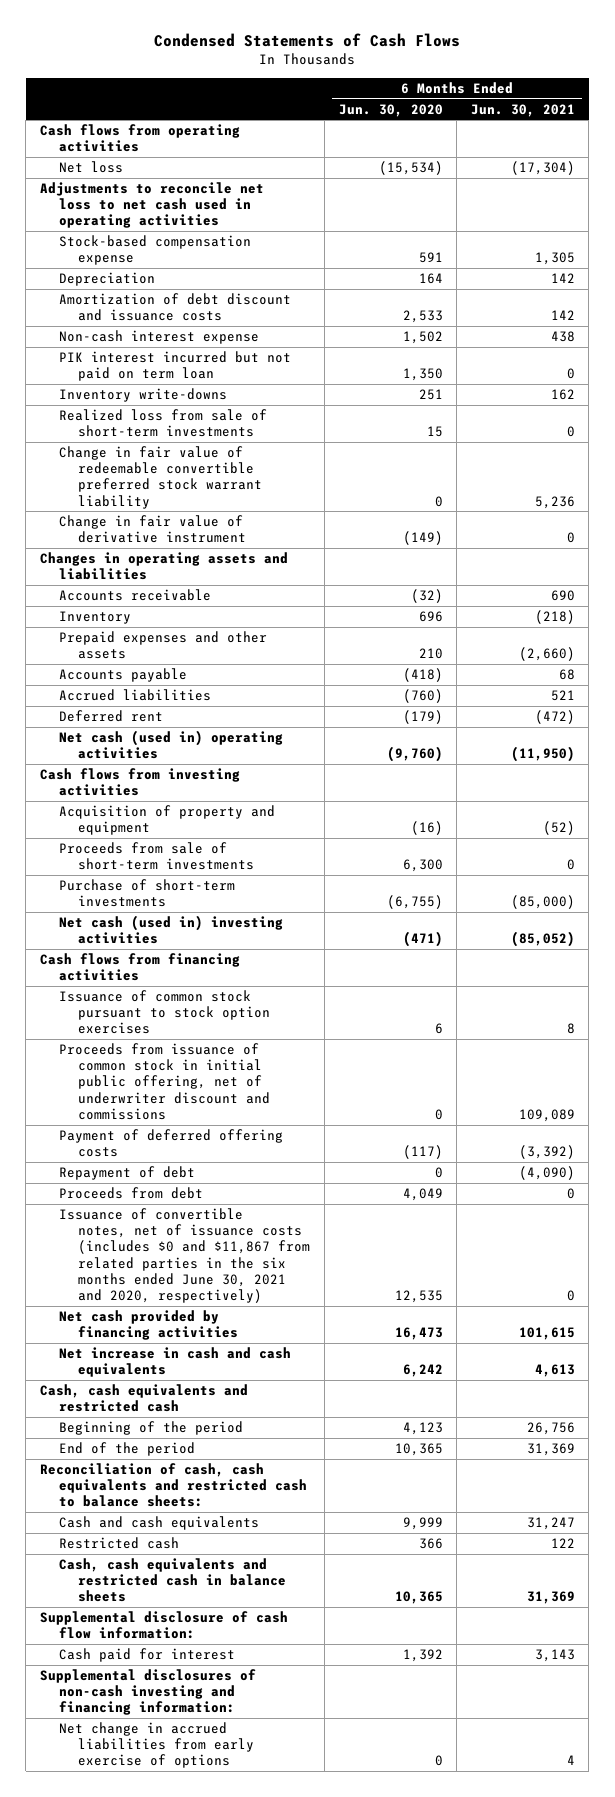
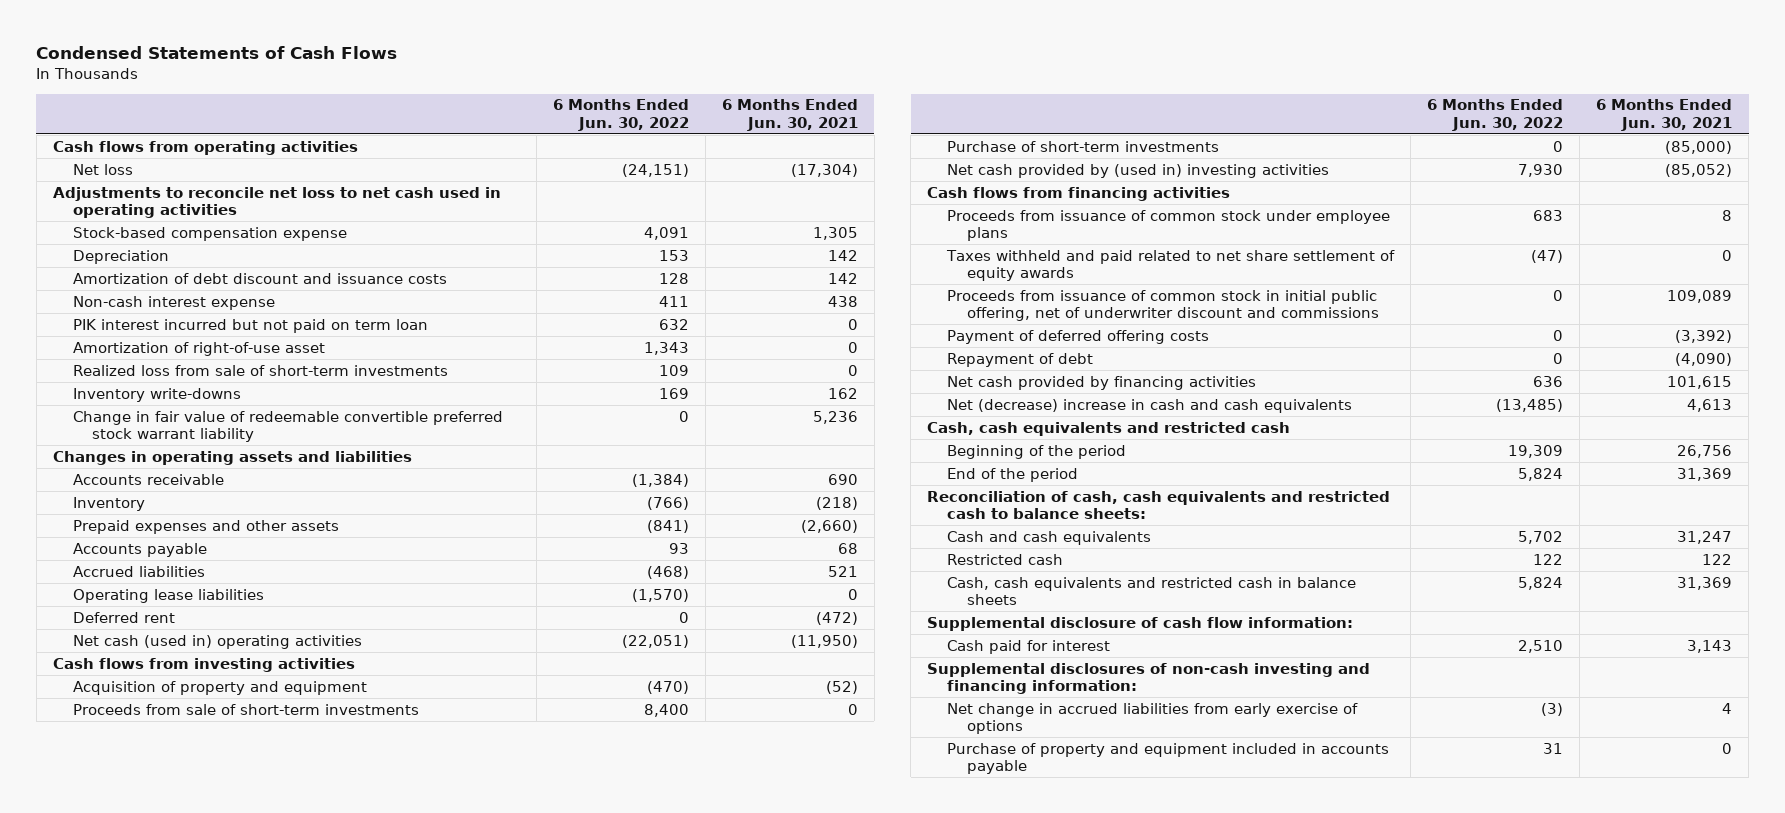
[338,103,443,117] Jun. 30, 2020 -> none
none -> [552,99,689,131] 6 Months Ended Jun. 30, 2022
none -> [72,341,325,356] Amortization of right-of-use asset
[59,388,228,403] Inventory write-downs -> [72,387,241,402] Inventory write-downs
[59,515,247,544] Change in fair value of derivative instrument -> none
none -> [72,588,264,603] Operating lease liabilities
[59,915,284,945] Net cash (used in) investing activities -> [947,163,1330,178] Net cash provided by (used in) investing activities
[59,990,271,1035] Issuance of common stock pursuant to stock option exercises -> none
none -> [947,209,1391,241] Proceeds from issuance of common stock under employee plans
none -> [946,249,1396,281] Taxes withheld and paid related to net share settlement of equity awards
[59,1187,204,1200] Proceeds from debt -> none
[59,1208,311,1303] Issuance of convertible notes, net of issuance costs (includes $0 and $11,867 from related parties in the six months ended June 30, 2021 and 2020, respectively) -> none
[59,1347,292,1378] Net increase in cash and cash equivalents -> [947,398,1353,413] Net (decrease) increase in cash and cash equivalents
none -> [947,742,1390,774] Purchase of property and equipment included in accounts payable

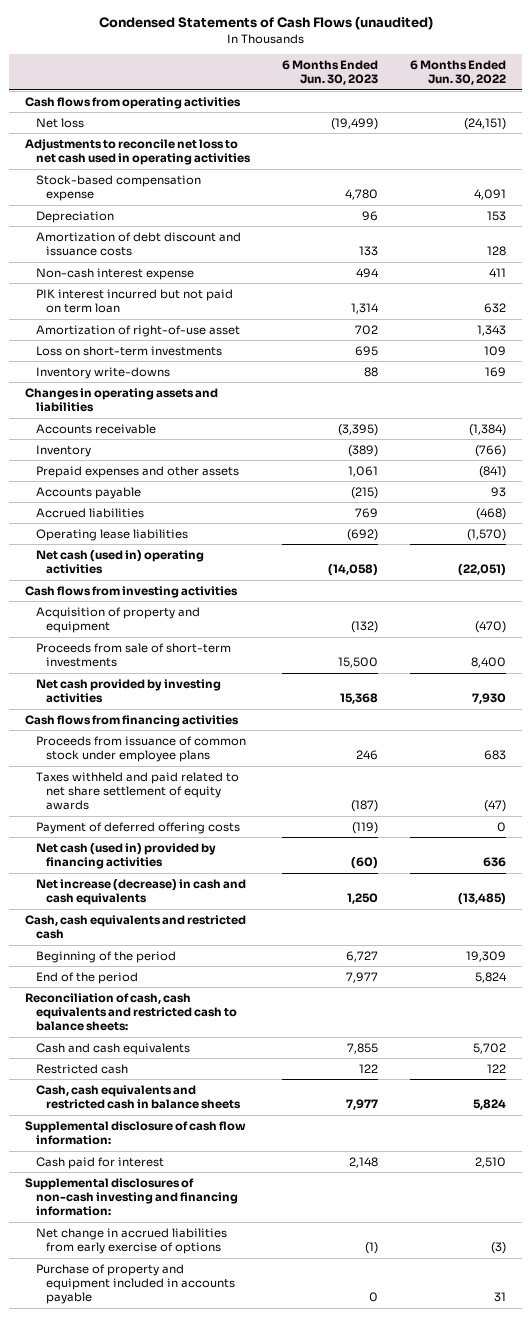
[36,46,398,60] Condensed Statements of Cash Flows -> [98,16,433,31] Condensed Statements of Cash Flows (unaudited)
[721,99,858,131] 6 Months Ended Jun. 30, 2021 -> none
none -> [281,60,378,86] 6 Months Ended Jun. 30, 2023
[72,364,448,376] Realized loss from sale of short-term investments -> [35,345,222,356] Loss on short-term investments
[72,410,503,442] Change in fair value of redeemable convertible preferred stock warrant liability -> none
[72,611,175,623] Deferred rent -> none
[947,140,1220,152] Purchase of short-term investments -> none
[947,163,1330,178] Net cash provided by (used in) investing activities -> [35,678,221,704] Net cash provided by investing activities
[947,289,1380,321] Proceeds from issuance of common stock in initial public offering, net of underwriter discount and commissions -> none
[947,352,1094,367] Repayment of debt -> none
[947,375,1257,390] Net cash provided by financing activities -> [35,842,216,870] Net cash (used in) provided by financing activities
[947,398,1353,413] Net (decrease) increase in cash and cash equivalents -> [35,878,246,906] Net increase (decrease) in cash and cash equivalents

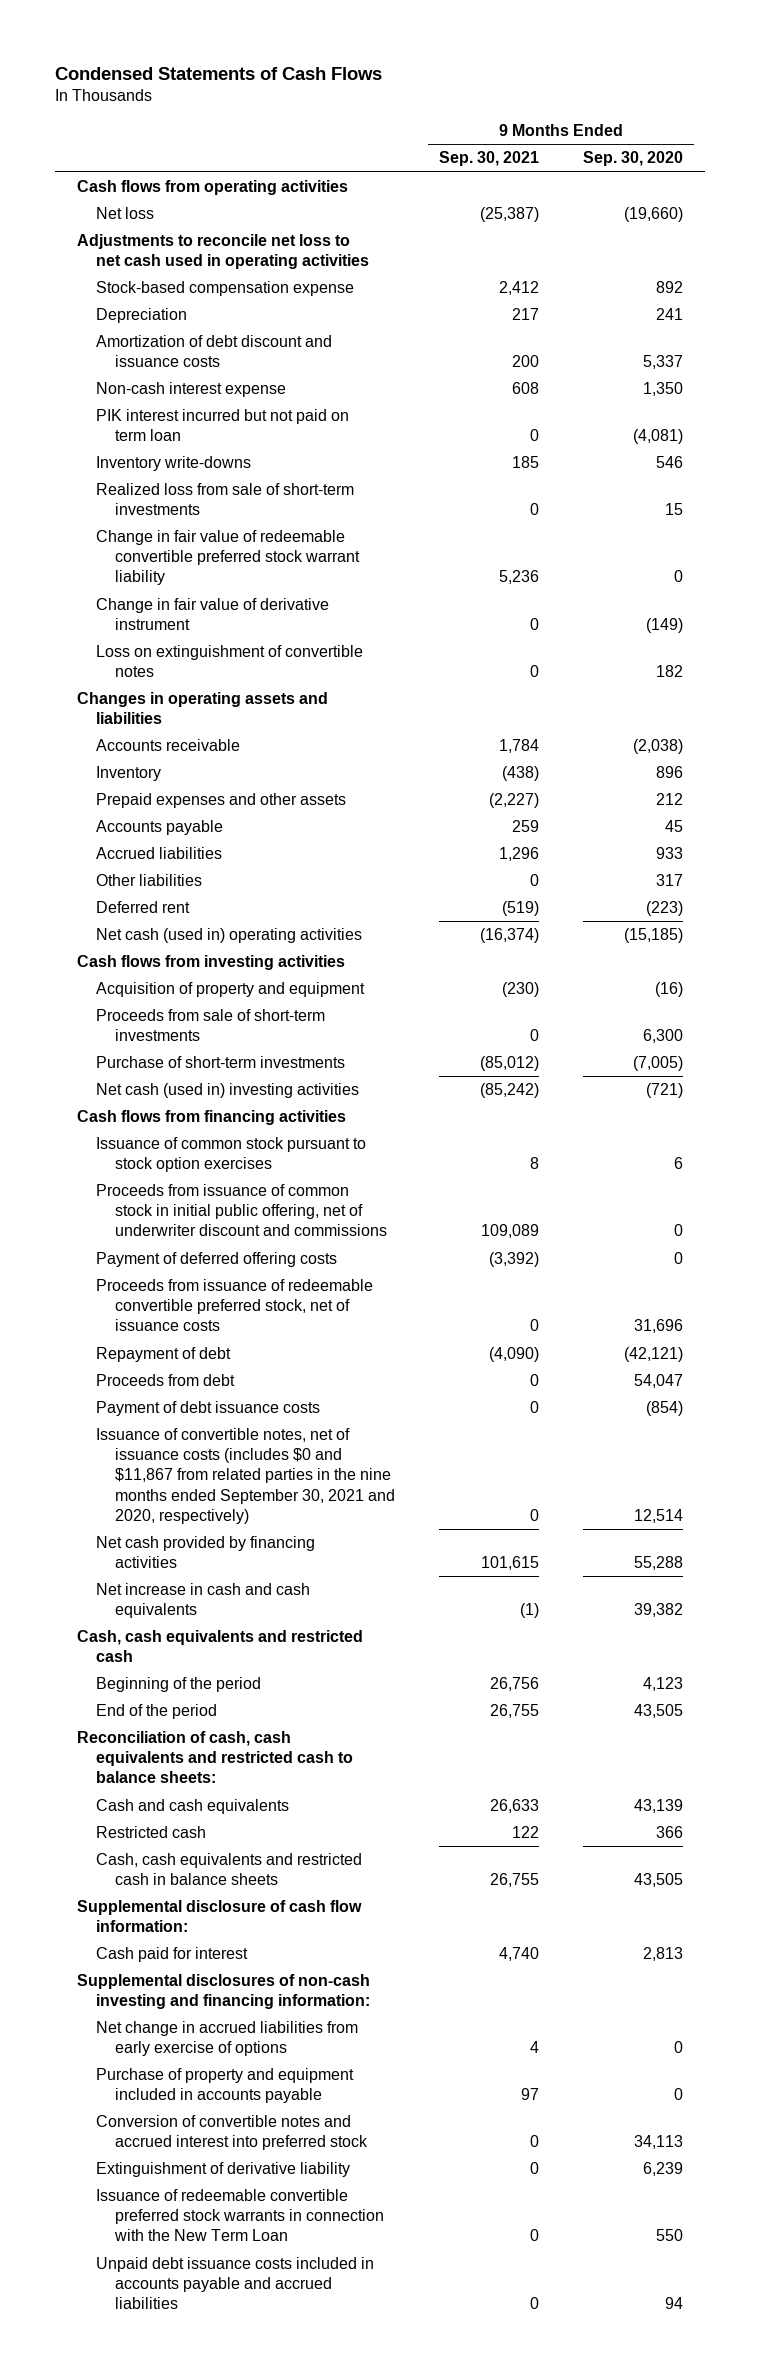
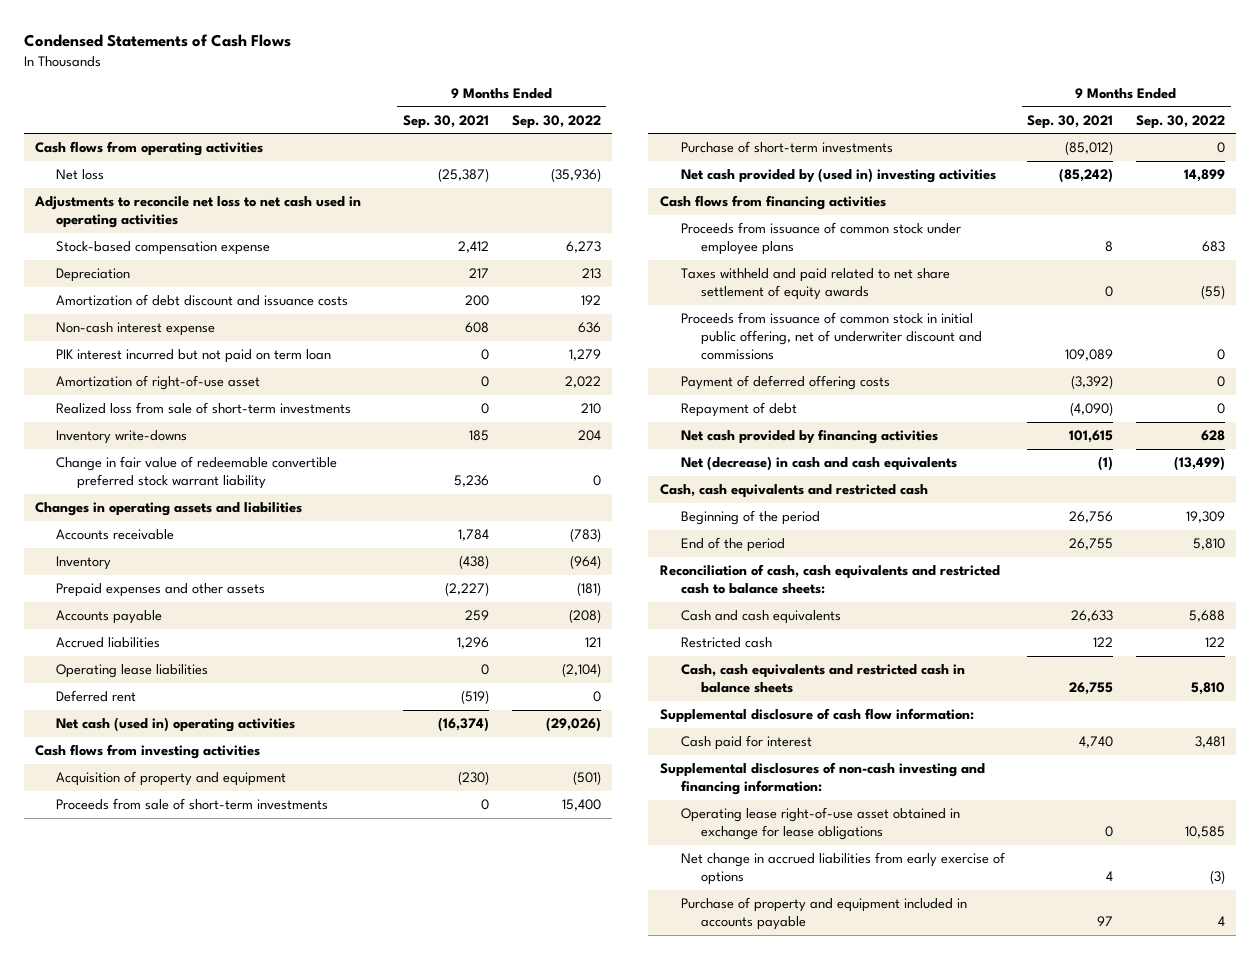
[582,151,683,167] Sep. 30, 2020 -> none
none -> [511,114,601,129] Sep. 30, 2022
none -> [56,375,261,391] Amortization of right-of-use asset
[95,456,251,472] Inventory write-downs -> [56,430,188,445] Inventory write-downs
[95,598,329,631] Change in fair value of derivative instrument -> none
[95,645,363,678] Loss on extinguishment of convertible notes -> none
[95,874,202,887] Other liabilities -> none
none -> [56,664,209,679] Operating lease liabilities
[95,1083,359,1099] Net cash (used in) investing activities -> [680,168,996,184] Net cash provided by (used in) investing activities
[95,1137,366,1173] Issuance of common stock pursuant to stock option exercises -> none
none -> [680,222,961,256] Proceeds from issuance of common stock under employee plans
none -> [680,268,950,301] Taxes withheld and paid related to net share settlement of equity awards
[95,1279,373,1332] Proceeds from issuance of redeemable convertible preferred stock, net of issuance costs -> none
[95,1374,235,1387] Proceeds from debt -> none
[95,1401,320,1417] Payment of debt issuance costs -> none
[95,1428,395,1524] Issuance of convertible notes, net of issuance costs (includes $0 and $11,867 from related parties in the nine months ended September 30, 2021 and 2020, respectively) -> none
[95,1583,310,1619] Net increase in cash and cash equivalents -> [680,456,957,472] Net (decrease) in cash and cash equivalents
none -> [680,807,960,841] Operating lease right-of-use asset obtained in exchange for lease obligations
[95,2115,368,2151] Conversion of convertible notes and accrued interest into preferred stock -> none
[95,2162,350,2178] Extinguishment of derivative liability -> none
[95,2189,384,2242] Issuance of redeemable convertible preferred stock warrants in connection with the New Term Loan -> none
[95,2257,374,2310] Unpaid debt issuance costs included in accounts payable and accrued liabilities -> none

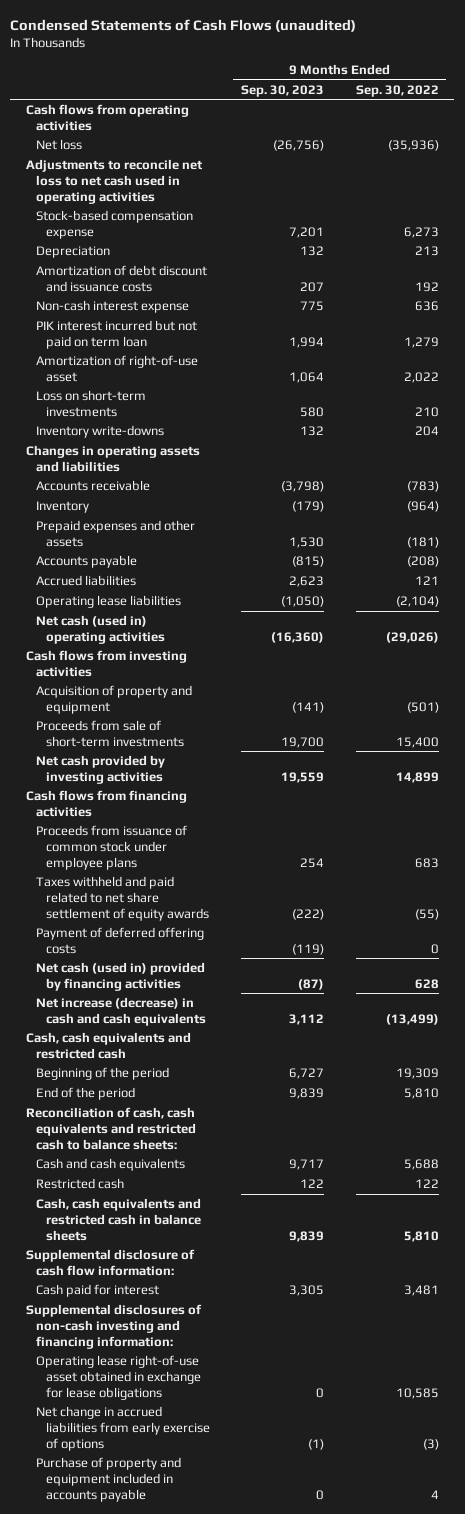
[23,34,291,48] Condensed Statements of Cash Flows -> [10,19,357,33] Condensed Statements of Cash Flows (unaudited)
[402,114,489,129] Sep. 30, 2021 -> none
none -> [241,84,325,97] Sep. 30, 2023
[56,402,352,415] Realized loss from sale of short-term investments -> [35,389,146,417] Loss on short-term investments
[56,456,338,490] Change in fair value of redeemable convertible preferred stock warrant liability -> none
[56,690,137,703] Deferred rent -> none
[680,141,893,154] Purchase of short-term investments -> none
[680,168,996,184] Net cash provided by (used in) investing activities -> [35,754,165,784] Net cash provided by investing activities
[680,312,983,361] Proceeds from issuance of common stock in initial public offering, net of underwriter discount and commissions -> none
[680,402,797,418] Repayment of debt -> none
[680,429,938,445] Net cash provided by financing activities -> [35,961,205,991] Net cash (used in) provided by financing activities
[680,456,957,472] Net (decrease) in cash and cash equivalents -> [35,996,206,1026] Net increase (decrease) in cash and cash equivalents

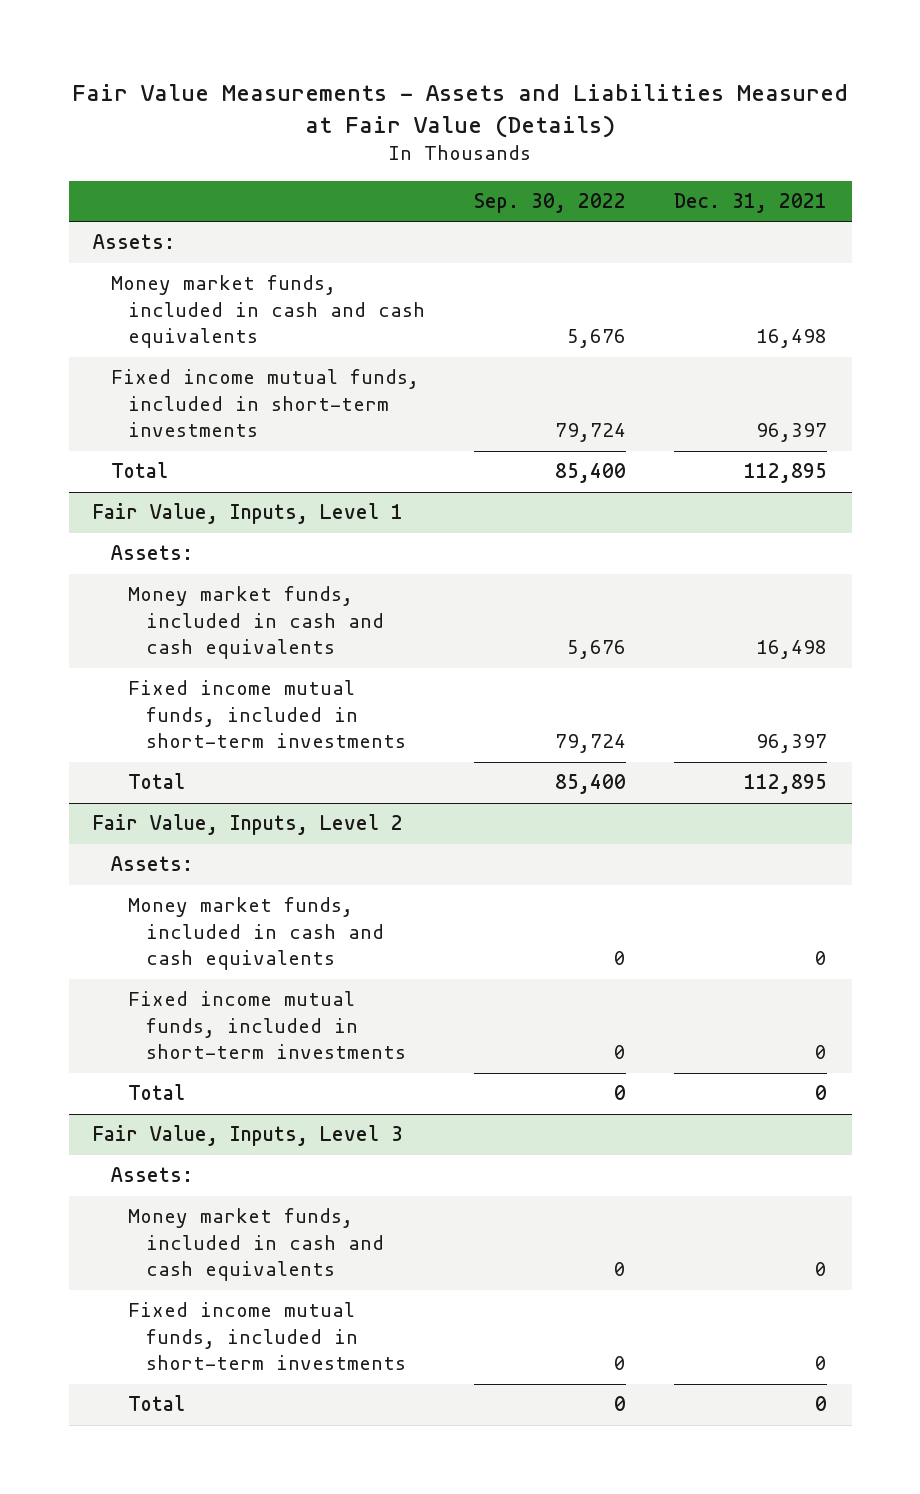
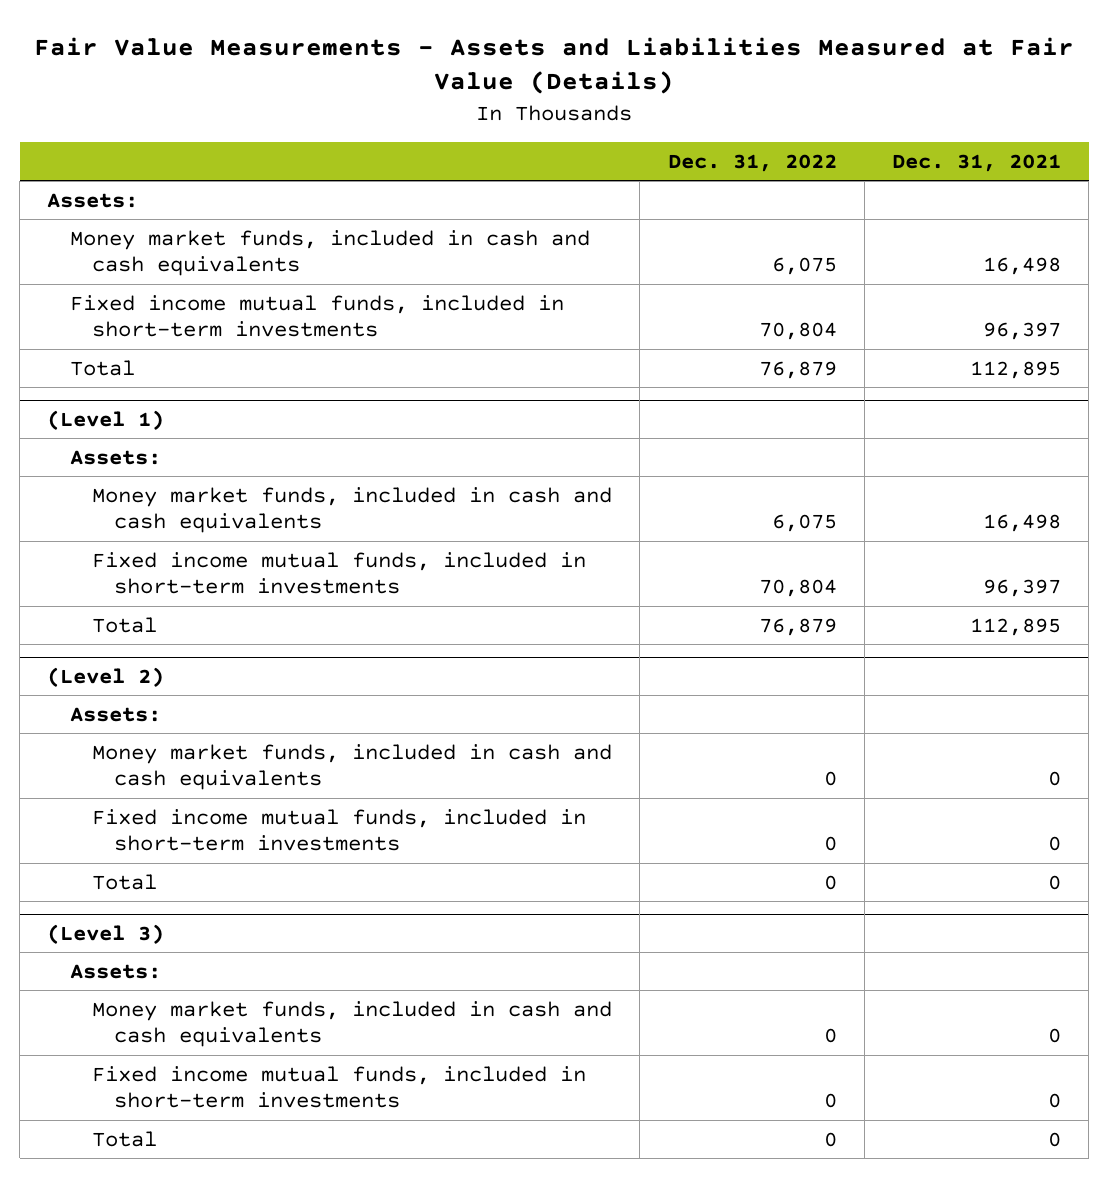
[473,193,626,214] Sep. 30, 2022 -> none
none -> [667,153,837,172] Dec. 31, 2022
[93,503,404,525] Fair Value, Inputs, Level 1 -> [47,409,165,430] (Level 1)
[93,814,404,836] Fair Value, Inputs, Level 2 -> [47,666,165,687] (Level 2)
[93,1125,404,1147] Fair Value, Inputs, Level 3 -> [47,923,165,944] (Level 3)

